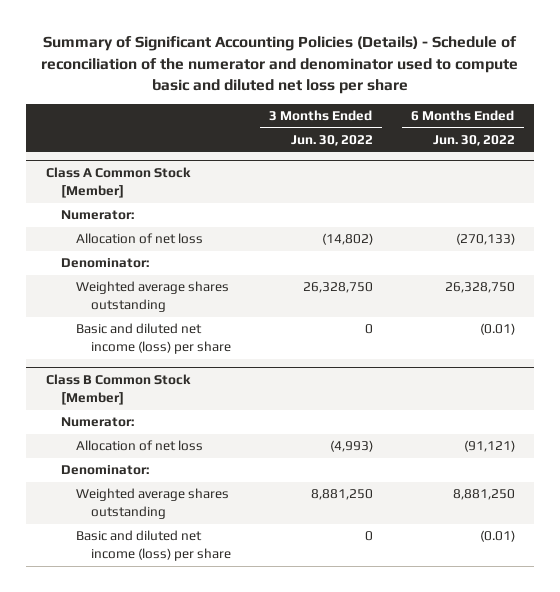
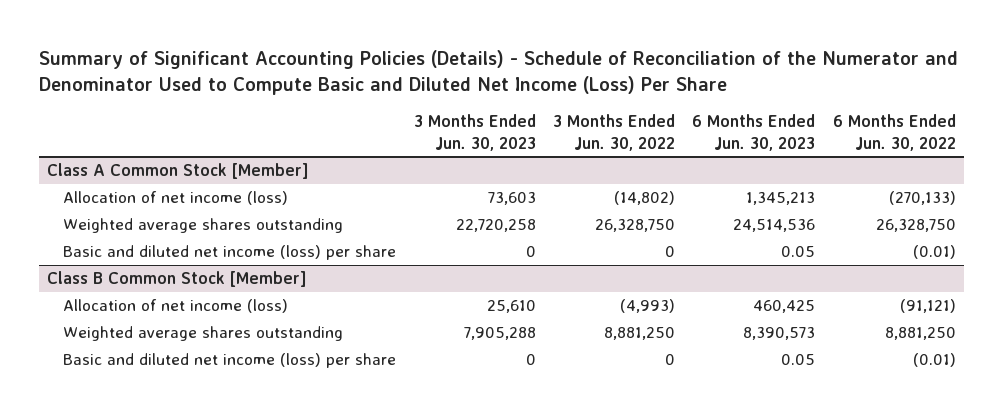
[41,36,519,94] Summary of Significant Accounting Policies (Details) - Schedule of reconciliation of the numerator and denominator used to compute basic and diluted net loss per share -> [38,49,958,95] Summary of Significant Accounting Policies (Details) - Schedule of Reconciliation of the Numerator and Denominator Used to Compute Basic and Diluted Net Income (Loss) Per Share
none -> [413,114,536,151] 3 Months Ended Jun. 30, 2023
none -> [692,114,816,151] 6 Months Ended Jun. 30, 2023
[60,210,134,221] Numerator: -> none
[60,258,149,269] Denominator: -> none
[75,233,203,245] Allocation of net loss -> [63,191,289,206] Allocation of net income (loss)
[60,417,134,428] Numerator: -> none
[60,465,149,476] Denominator: -> none
[75,440,203,452] Allocation of net loss -> [63,299,289,314] Allocation of net income (loss)

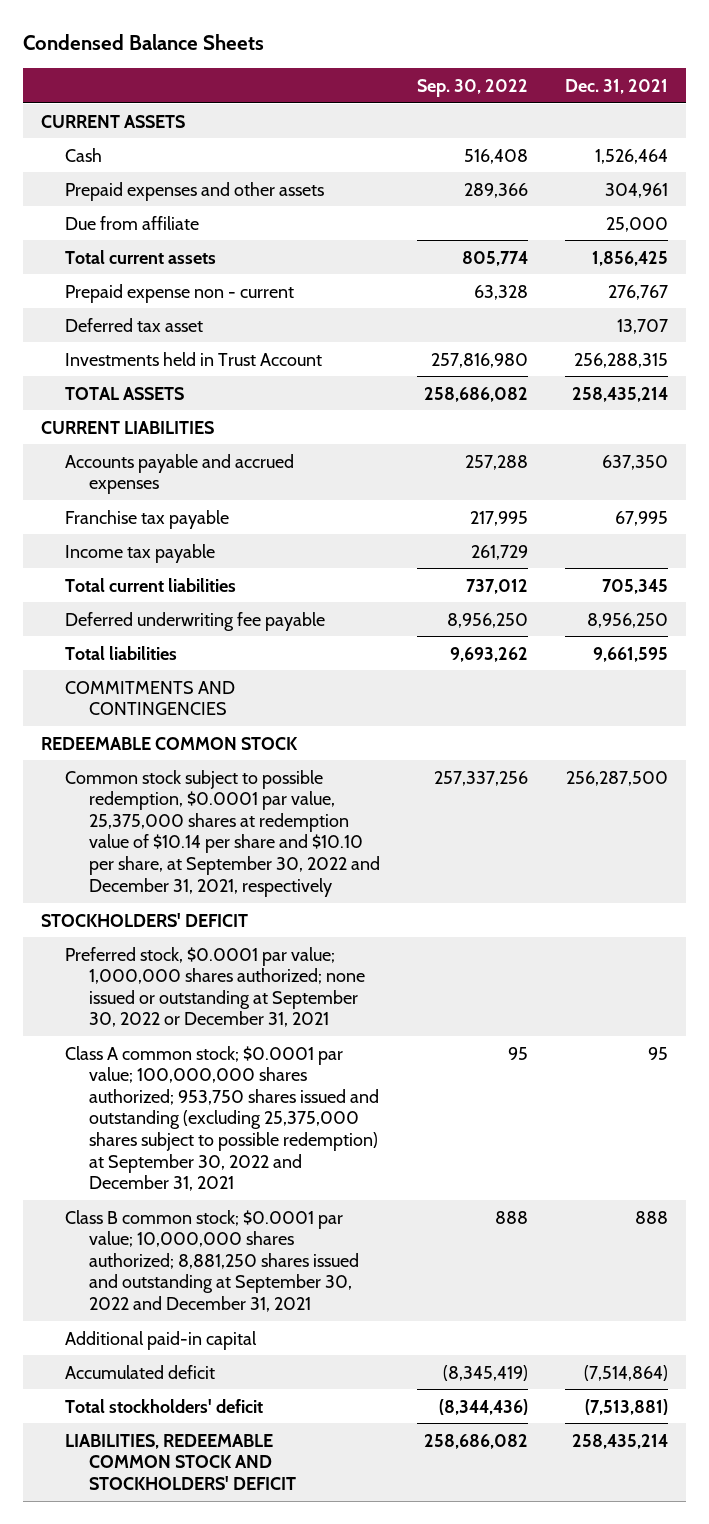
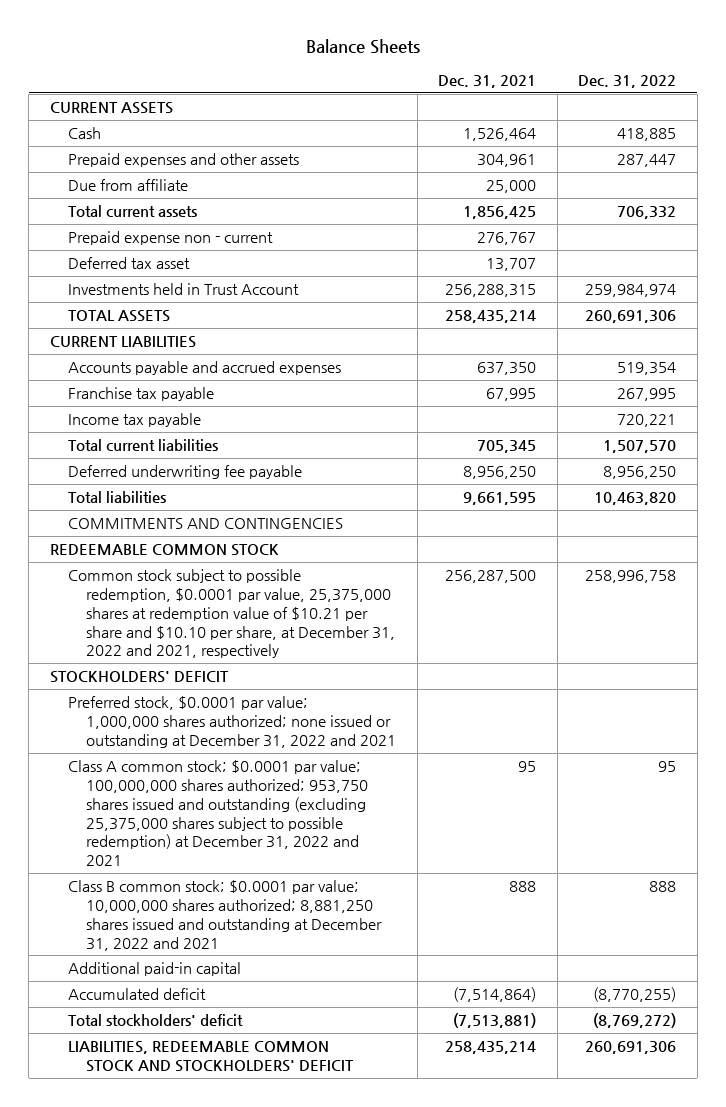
[22,34,264,51] Condensed Balance Sheets -> [306,38,421,54] Balance Sheets
[416,78,528,97] Sep. 30, 2022 -> none
none -> [578,75,677,89] Dec. 31, 2022
[64,769,380,897] Common stock subject to possible redemption, $0.0001 par value, 25,375,000 shares at redemption value of $10.14 per share and $10.10 per share, at September 30, 2022 and December 31, 2021, respectively -> [67,569,396,659] Common stock subject to possible redemption, $0.0001 par value, 25,375,000 shares at redemption value of $10.21 per share and $10.10 per share, at December 31, 2022 and 2021, respectively
[64,946,365,1028] Preferred stock, $0.0001 par value; 1,000,000 shares authorized; none issued or outstanding at September 30, 2022 or December 31, 2021 -> [67,696,397,748] Preferred stock, $0.0001 par value; 1,000,000 shares authorized; none issued or outstanding at December 31, 2022 and 2021
[64,1045,379,1192] Class A common stock; $0.0001 par value; 100,000,000 shares authorized; 953,750 shares issued and outstanding (excluding 25,375,000 shares subject to possible redemption) at September 30, 2022 and December 31, 2021 -> [67,760,369,867] Class A common stock; $0.0001 par value; 100,000,000 shares authorized; 953,750 shares issued and outstanding (excluding 25,375,000 shares subject to possible redemption) at December 31, 2022 and 2021
[64,1209,359,1313] Class B common stock; $0.0001 par value; 10,000,000 shares authorized; 8,881,250 shares issued and outstanding at September 30, 2022 and December 31, 2021 -> [67,880,383,951] Class B common stock; $0.0001 par value; 10,000,000 shares authorized; 8,881,250 shares issued and outstanding at December 31, 2022 and 2021

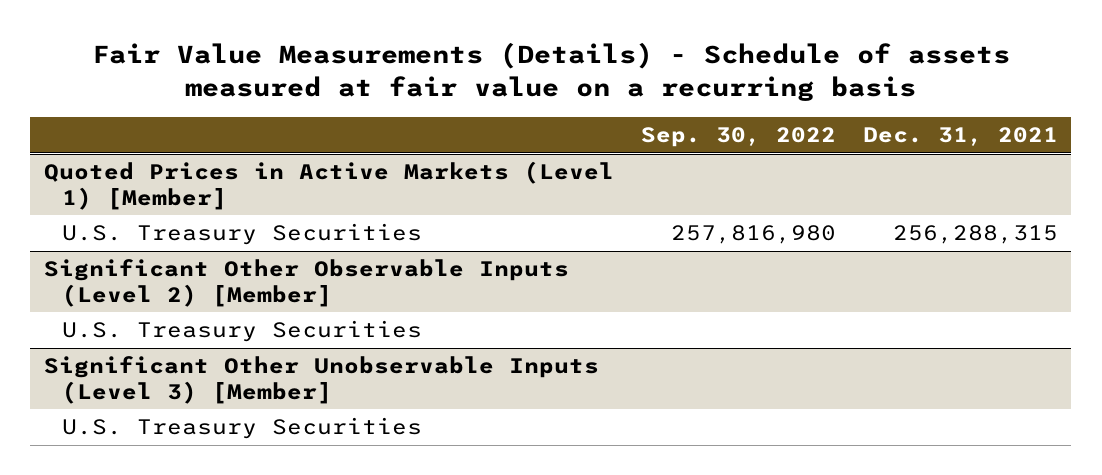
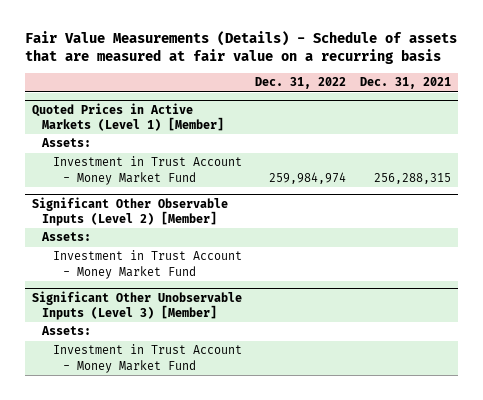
[91,42,1010,101] Fair Value Measurements (Details) - Schedule of assets measured at fair value on a recurring basis -> [25,31,458,65] Fair Value Measurements (Details) - Schedule of assets that are measured at fair value on a recurring basis
[640,127,836,148] Sep. 30, 2022 -> none
none -> [255,77,347,90] Dec. 31, 2022
none -> [41,138,92,148] Assets:
[61,223,422,246] U.S. Treasury Securities -> [52,156,242,185] Investment in Trust Account - Money Market Fund
none -> [41,232,92,242] Assets:
[61,320,422,343] U.S. Treasury Securities -> [52,250,242,279] Investment in Trust Account - Money Market Fund
none -> [41,326,92,336] Assets:
[61,417,422,440] U.S. Treasury Securities -> [52,344,242,373] Investment in Trust Account - Money Market Fund

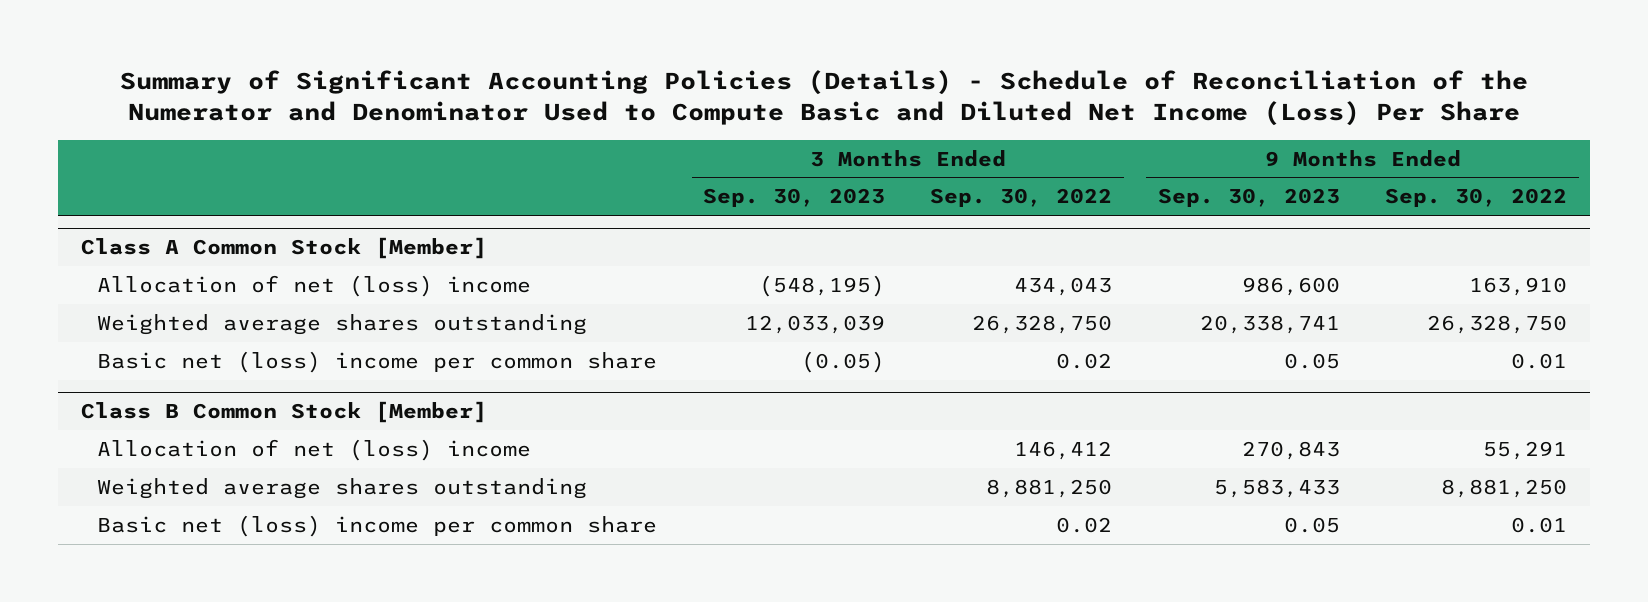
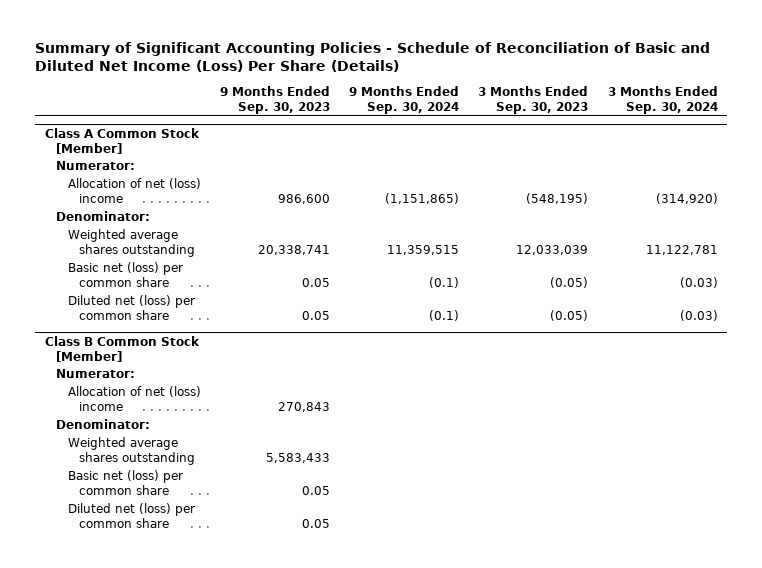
[120,69,1529,126] Summary of Significant Accounting Policies (Details) - Schedule of Reconciliation of the Numerator and Denominator Used to Compute Basic and Diluted Net Income (Loss) Per Share -> [35,42,711,73] Summary of Significant Accounting Policies - Schedule of Reconciliation of Basic and Diluted Net Income (Loss) Per Share (Details)
[930,188,1113,208] Sep. 30, 2022 -> none
[1385,188,1568,208] Sep. 30, 2022 -> none
none -> [349,86,460,115] 9 Months Ended Sep. 30, 2024
none -> [607,86,718,115] 3 Months Ended Sep. 30, 2024
none -> [56,161,136,171] Numerator:
none -> [56,211,151,222] Denominator:
[97,350,658,373] Basic net (loss) income per common share -> [67,262,183,288] Basic net (loss) per common share
none -> [67,295,195,321] Diluted net (loss) per common share
none -> [56,369,136,379] Numerator:
none -> [56,419,151,430] Denominator:
[97,514,658,537] Basic net (loss) income per common share -> [67,470,183,496] Basic net (loss) per common share
none -> [67,503,195,529] Diluted net (loss) per common share

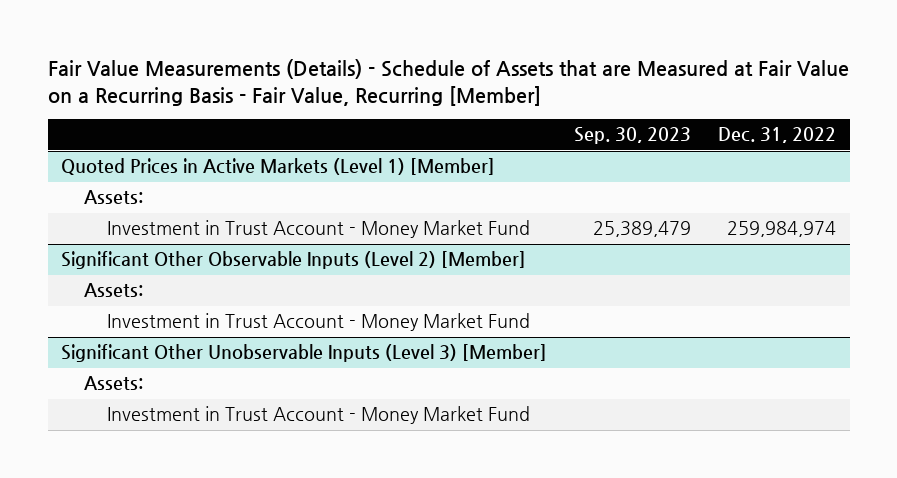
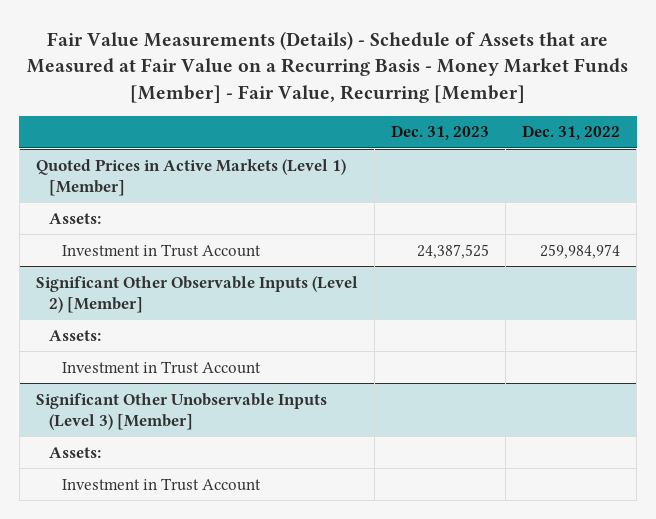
[47,58,849,106] Fair Value Measurements (Details) - Schedule of Assets that are Measured at Fair Value on a Recurring Basis - Fair Value, Recurring [Member] -> [27,30,629,103] Fair Value Measurements (Details) - Schedule of Assets that are Measured at Fair Value on a Recurring Basis - Money Market Funds [Member] - Fair Value, Recurring [Member]
[574,127,692,145] Sep. 30, 2023 -> none
none -> [391,125,490,141] Dec. 31, 2023
[106,220,530,239] Investment in Trust Account - Money Market Fund -> [62,243,262,257] Investment in Trust Account
[106,313,530,332] Investment in Trust Account - Money Market Fund -> [62,360,262,374] Investment in Trust Account
[106,406,530,425] Investment in Trust Account - Money Market Fund -> [62,477,262,491] Investment in Trust Account

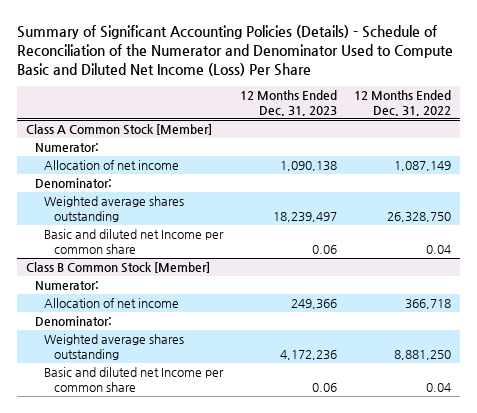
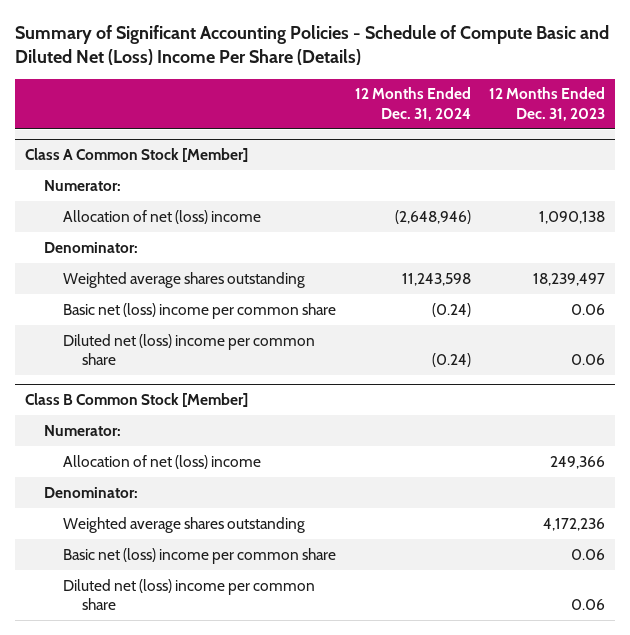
[17,24,454,76] Summary of Significant Accounting Policies (Details) - Schedule of Reconciliation of the Numerator and Denominator Used to Compute Basic and Diluted Net Income (Loss) Per Share -> [15,25,610,66] Summary of Significant Accounting Policies - Schedule of Compute Basic and Diluted Net (Loss) Income Per Share (Details)
[354,90,452,116] 12 Months Ended Dec. 31, 2022 -> none
none -> [354,87,471,121] 12 Months Ended Dec. 31, 2024
[44,160,180,171] Allocation of net income -> [62,209,261,224] Allocation of net (loss) income
[44,229,225,254] Basic and diluted net Income per common share -> [62,302,336,319] Basic net (loss) income per common share
none -> [62,333,315,366] Diluted net (loss) income per common share
[44,298,180,309] Allocation of net income -> [62,454,261,469] Allocation of net (loss) income
[44,367,225,392] Basic and diluted net Income per common share -> [62,547,336,564] Basic net (loss) income per common share
none -> [62,578,315,611] Diluted net (loss) income per common share

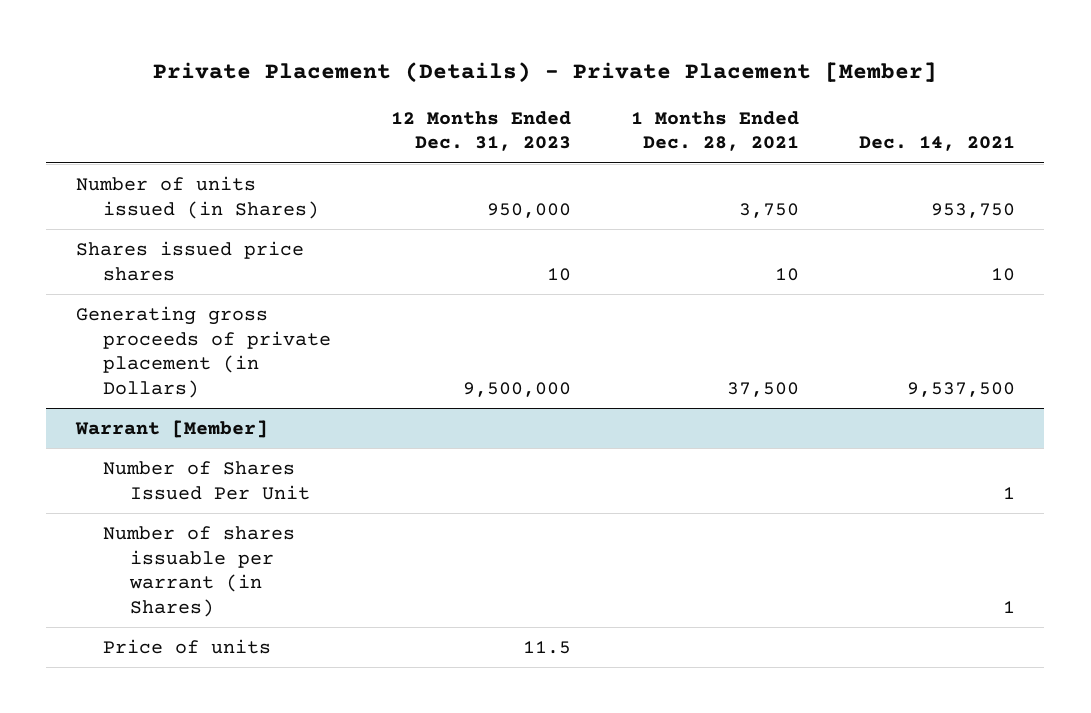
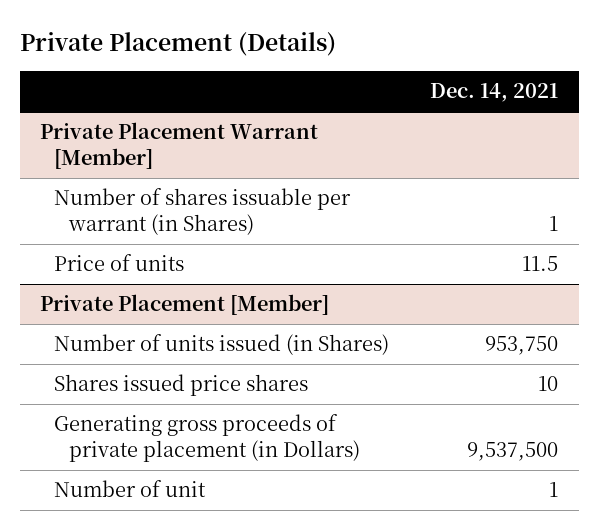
[153,61,938,83] Private Placement (Details) - Private Placement [Member] -> [19,31,336,56] Private Placement (Details)
[391,110,572,152] 12 Months Ended Dec. 31, 2023 -> none
[630,110,799,152] 1 Months Ended Dec. 28, 2021 -> none
none -> [40,122,319,170] Private Placement Warrant [Member]
none -> [54,188,352,236] Number of shares issuable per warrant (in Shares)
none -> [54,254,185,272] Price of units
none -> [40,294,330,316] Private Placement [Member]
[75,419,269,438] Warrant [Member] -> none
[103,525,296,618] Number of shares issuable per warrant (in Shares) -> none
[103,638,272,654] Price of units -> none
[103,460,311,500] Number of Shares Issued Per Unit -> [54,480,207,498] Number of unit

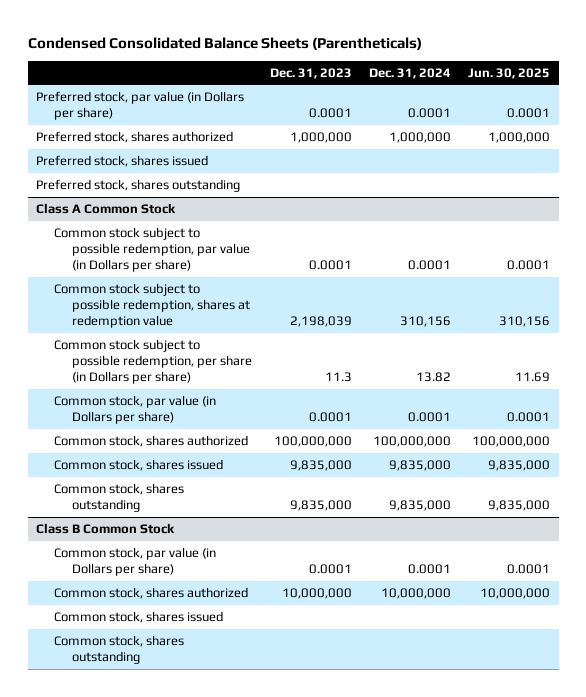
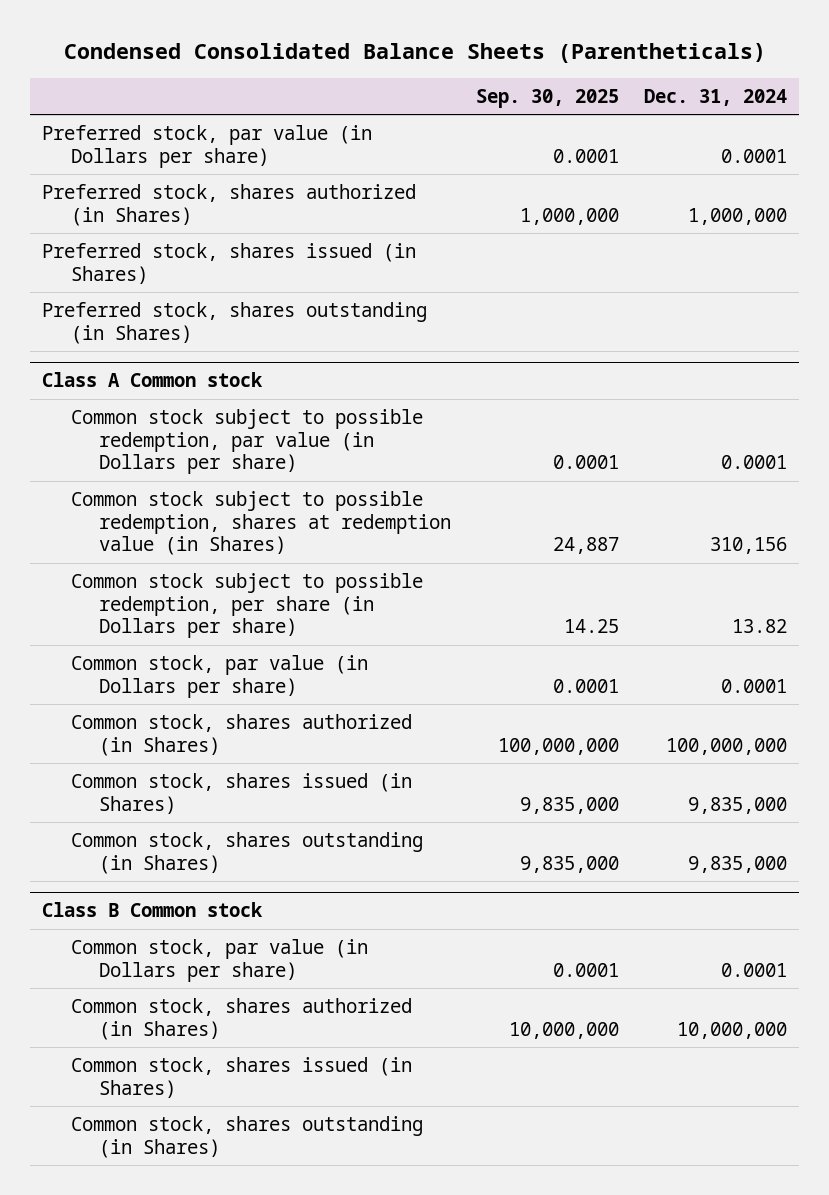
[269,67,352,79] Dec. 31, 2023 -> none
[468,67,551,79] Jun. 30, 2025 -> none
none -> [475,88,619,108] Sep. 30, 2025
[36,130,234,143] Preferred stock, shares authorized -> [42,183,417,226] Preferred stock, shares authorized (in Shares)
[36,154,209,167] Preferred stock, shares issued -> [42,242,417,284] Preferred stock, shares issued (in Shares)
[36,178,241,192] Preferred stock, shares outstanding -> [42,301,428,344] Preferred stock, shares outstanding (in Shares)
[36,202,177,214] Class A Common Stock -> [42,372,264,388] Class A Common stock
[54,282,251,328] Common stock subject to possible redemption, shares at redemption value -> [70,490,451,556] Common stock subject to possible redemption, shares at redemption value (in Shares)
[54,434,249,447] Common stock, shares authorized -> [70,713,412,756] Common stock, shares authorized (in Shares)
[54,458,224,471] Common stock, shares issued -> [70,772,412,814] Common stock, shares issued (in Shares)
[54,482,185,512] Common stock, shares outstanding -> [70,831,423,874] Common stock, shares outstanding (in Shares)
[36,522,176,534] Class B Common Stock -> [42,902,264,918] Class B Common stock
[54,586,249,599] Common stock, shares authorized -> [70,997,412,1040] Common stock, shares authorized (in Shares)
[54,610,224,623] Common stock, shares issued -> [70,1056,412,1098] Common stock, shares issued (in Shares)
[54,634,185,664] Common stock, shares outstanding -> [70,1115,423,1158] Common stock, shares outstanding (in Shares)

